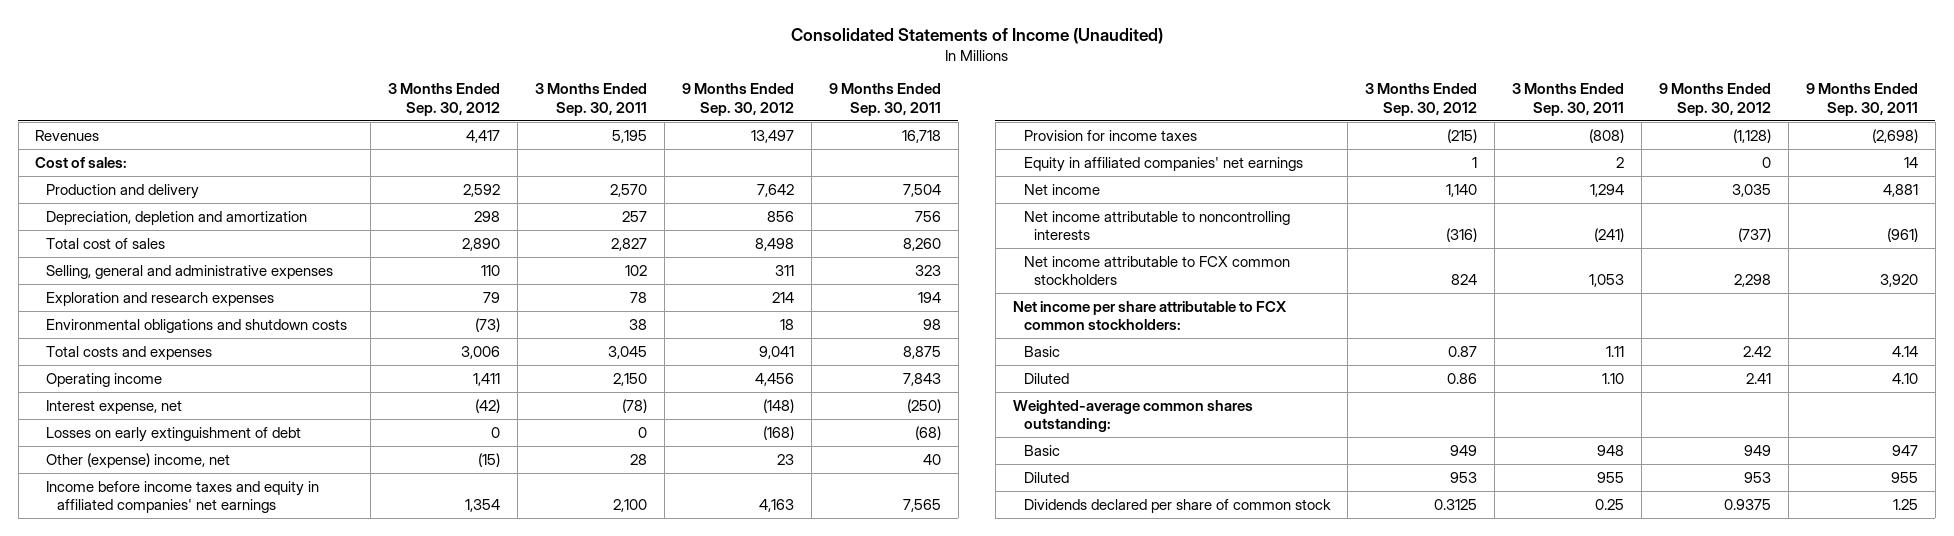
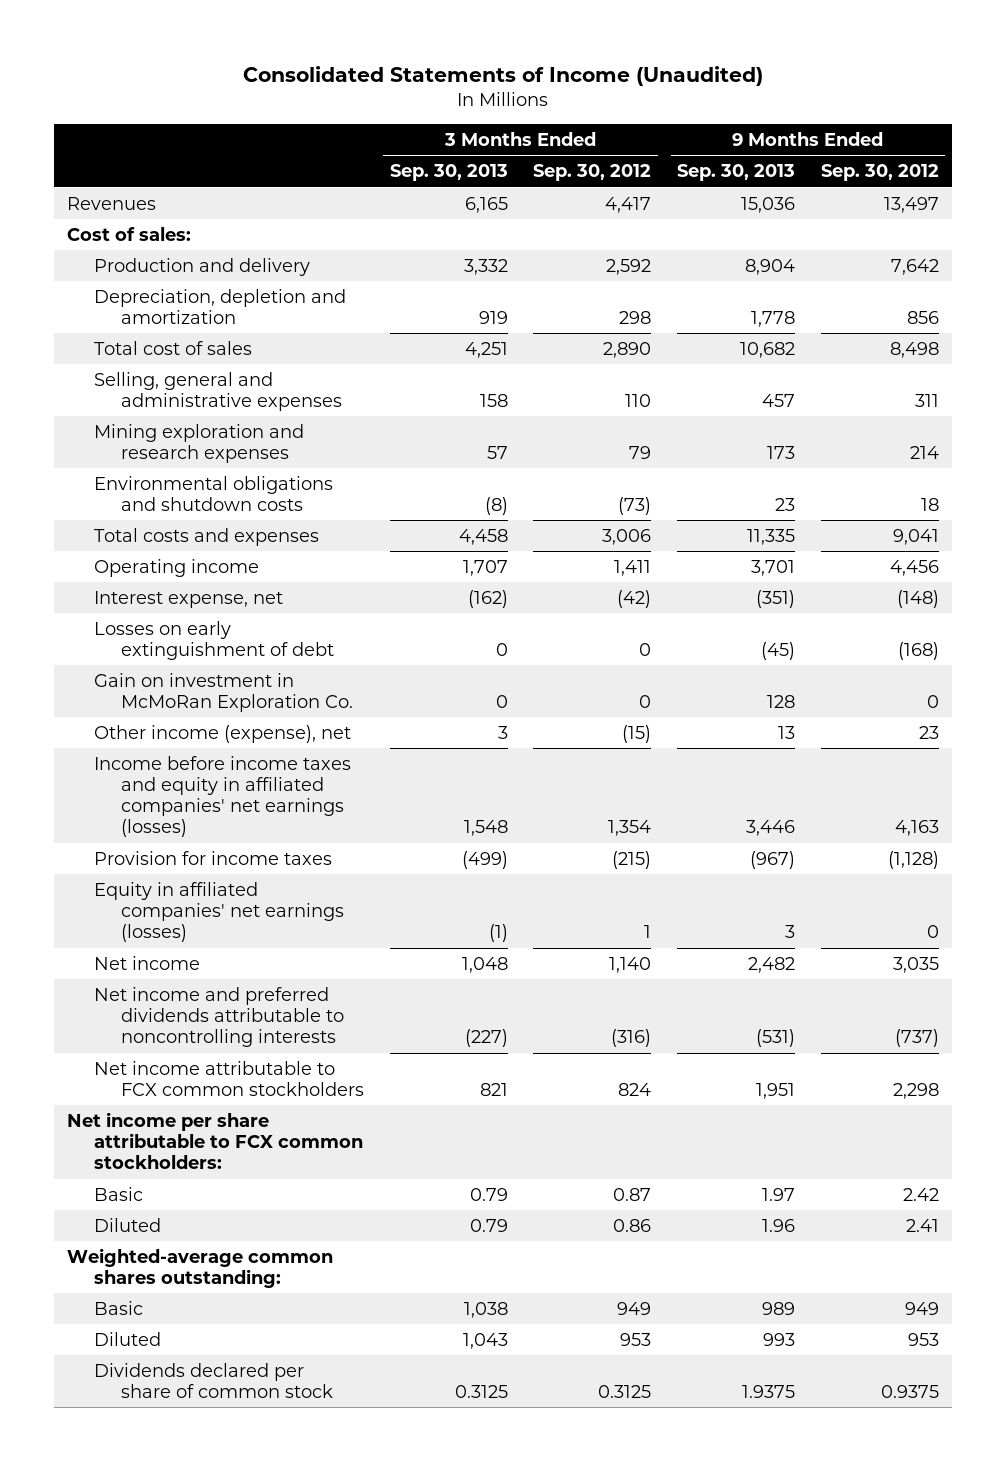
[535,83,648,116] 3 Months Ended Sep. 30, 2011 -> none
[828,83,941,116] 9 Months Ended Sep. 30, 2011 -> none
none -> [389,164,508,182] Sep. 30, 2013
none -> [677,164,796,182] Sep. 30, 2013
[46,291,275,306] Exploration and research expenses -> [94,423,305,464] Mining exploration and research expenses
none -> [94,672,353,713] Gain on investment in McMoRan Exploration Co.
[46,452,231,468] Other (expense) income, net -> [94,724,352,743] Other income (expense), net
[46,480,320,514] Income before income taxes and equity in affiliated companies' net earnings -> [94,755,352,838] Income before income taxes and equity in affiliated companies' net earnings (losses)
[1023,156,1303,172] Equity in affiliated companies' net earnings -> [94,881,344,943] Equity in affiliated companies' net earnings (losses)
[1023,210,1290,241] Net income attributable to noncontrolling interests -> [94,986,344,1048] Net income and preferred dividends attributable to noncontrolling interests

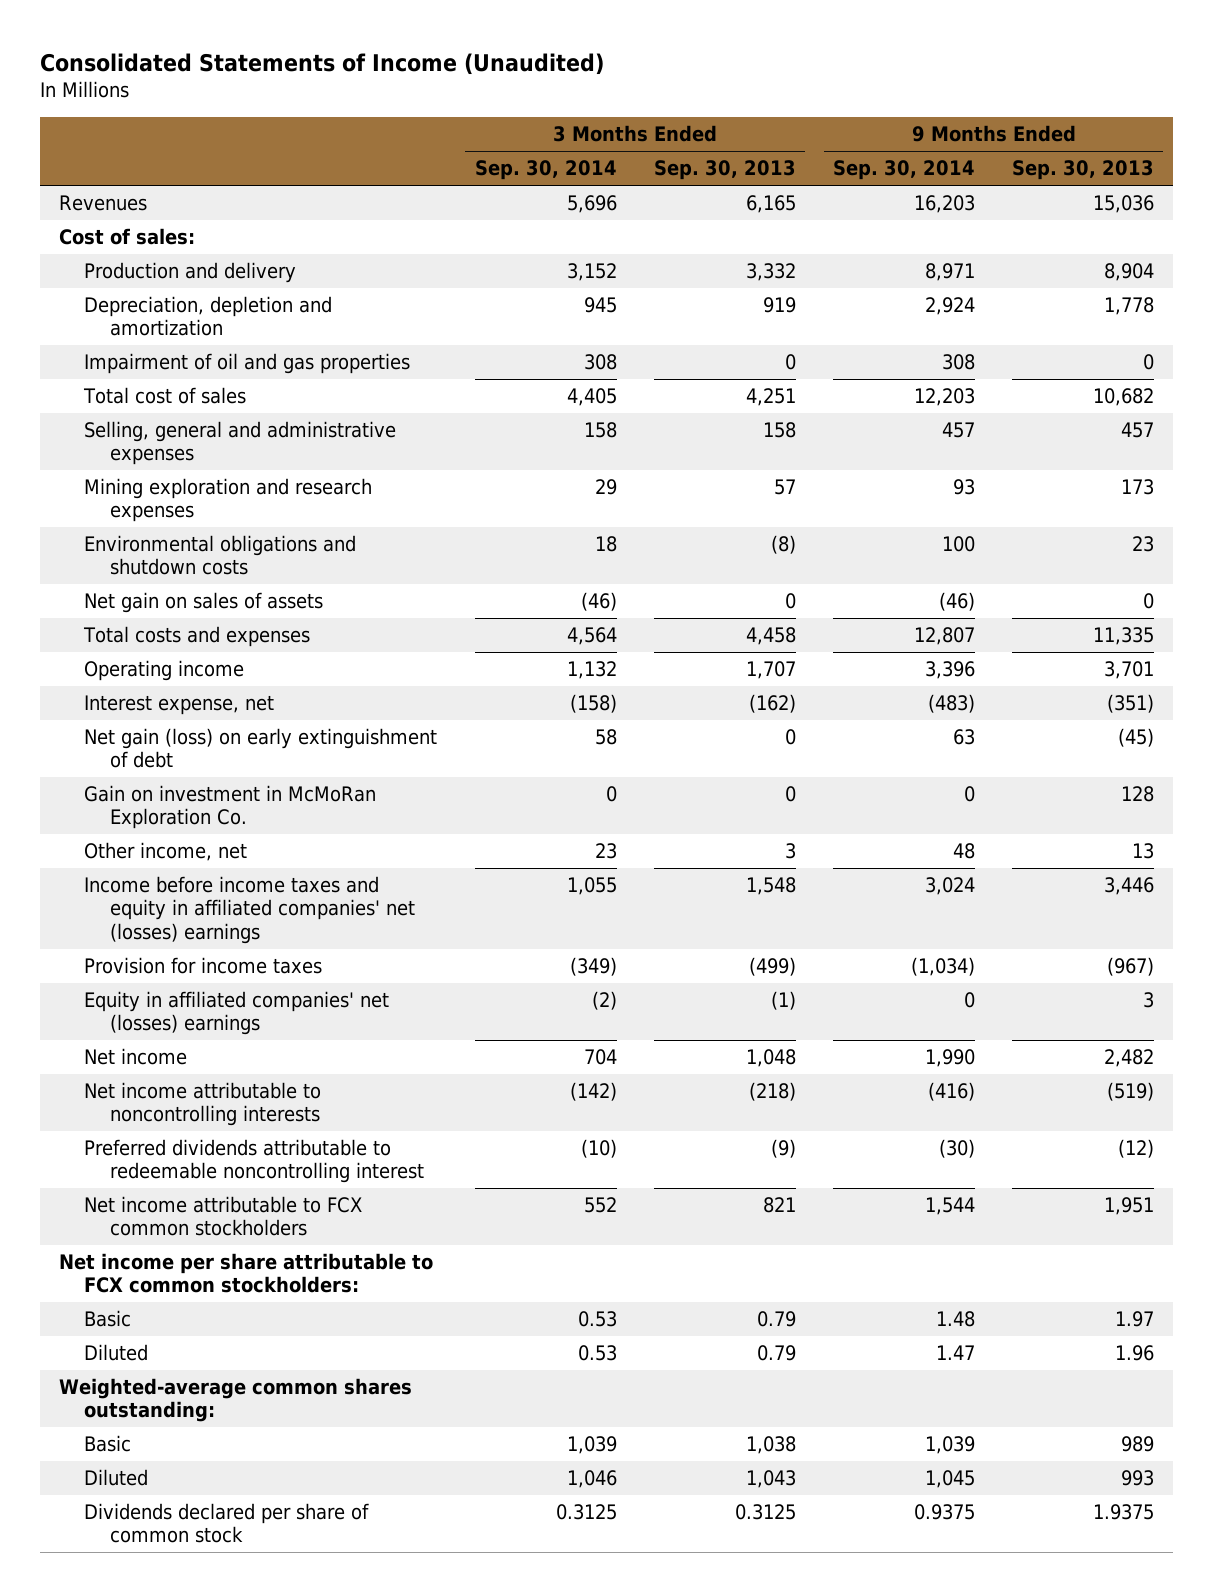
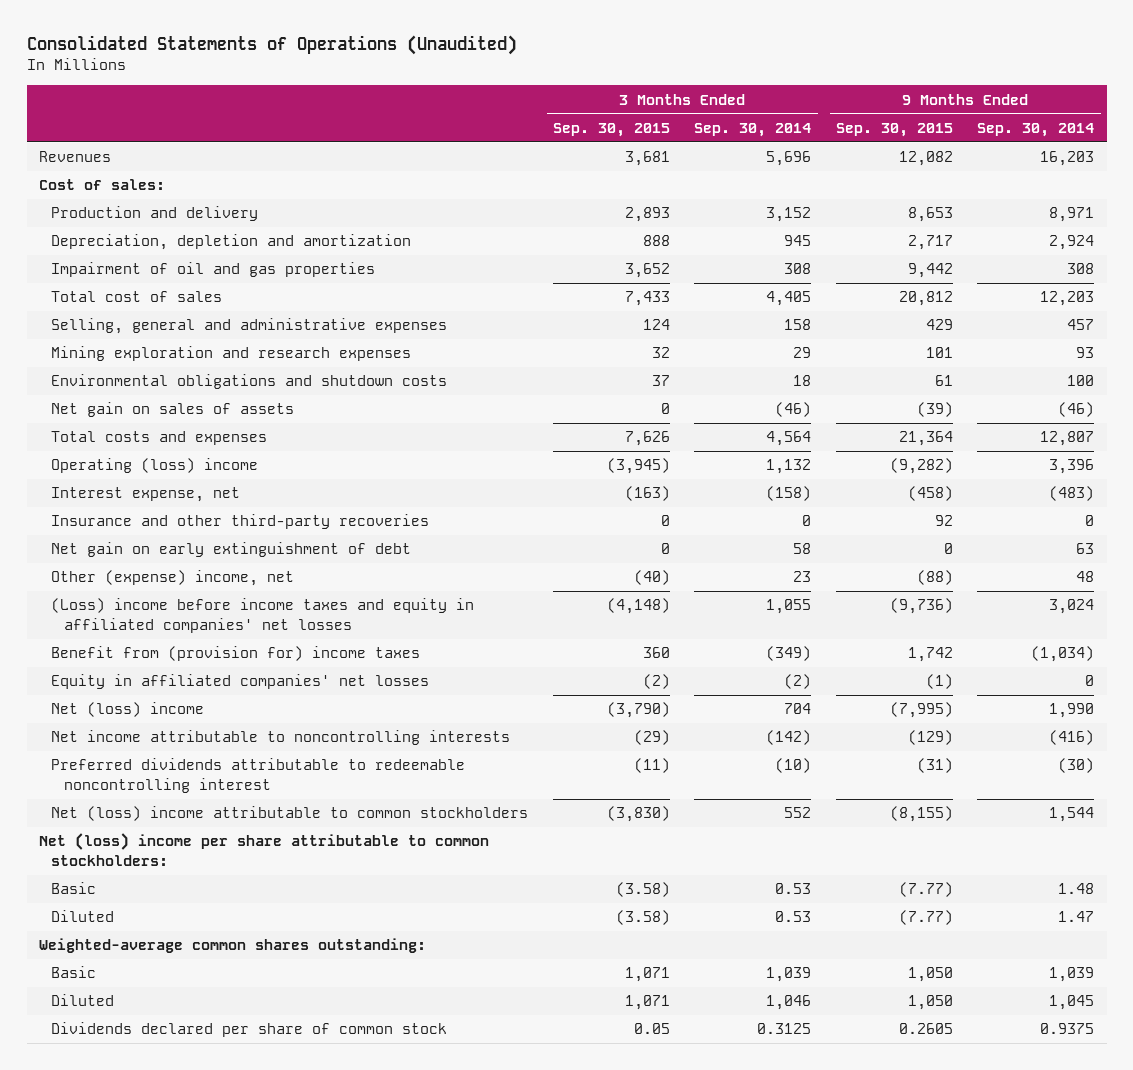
[40,52,605,75] Consolidated Statements of Income (Unaudited) -> [26,34,517,55] Consolidated Statements of Operations (Unaudited)
[653,160,796,181] Sep. 30, 2013 -> none
[1012,160,1155,181] Sep. 30, 2013 -> none
none -> [552,122,670,137] Sep. 30, 2015
none -> [835,122,953,137] Sep. 30, 2015
[84,660,245,682] Operating income -> [51,458,259,474] Operating (loss) income
[84,785,377,830] Gain on investment in McMoRan Exploration Co. -> none
none -> [51,514,430,530] Insurance and other third-party recoveries
[84,728,438,769] Net gain (loss) on early extinguishment of debt -> [51,542,412,558] Net gain on early extinguishment of debt
[84,842,248,862] Other income, net -> [51,570,295,587] Other (expense) income, net
[84,876,416,944] Income before income taxes and equity in affiliated companies' net (losses) earnings -> [51,598,475,633] (Loss) income before income taxes and equity in affiliated companies' net losses
[84,957,323,975] Provision for income taxes -> [51,646,421,662] Benefit from (provision for) income taxes
[84,991,390,1036] Equity in affiliated companies' net (losses) earnings -> [51,674,430,690] Equity in affiliated companies' net losses
[84,1048,188,1066] Net income -> [51,702,205,718] Net (loss) income
[84,1196,363,1237] Net income attributable to FCX common stockholders -> [51,806,529,822] Net (loss) income attributable to common stockholders
[58,1253,433,1294] Net income per share attributable to FCX common stockholders: -> [38,833,489,866] Net (loss) income per share attributable to common stockholders:

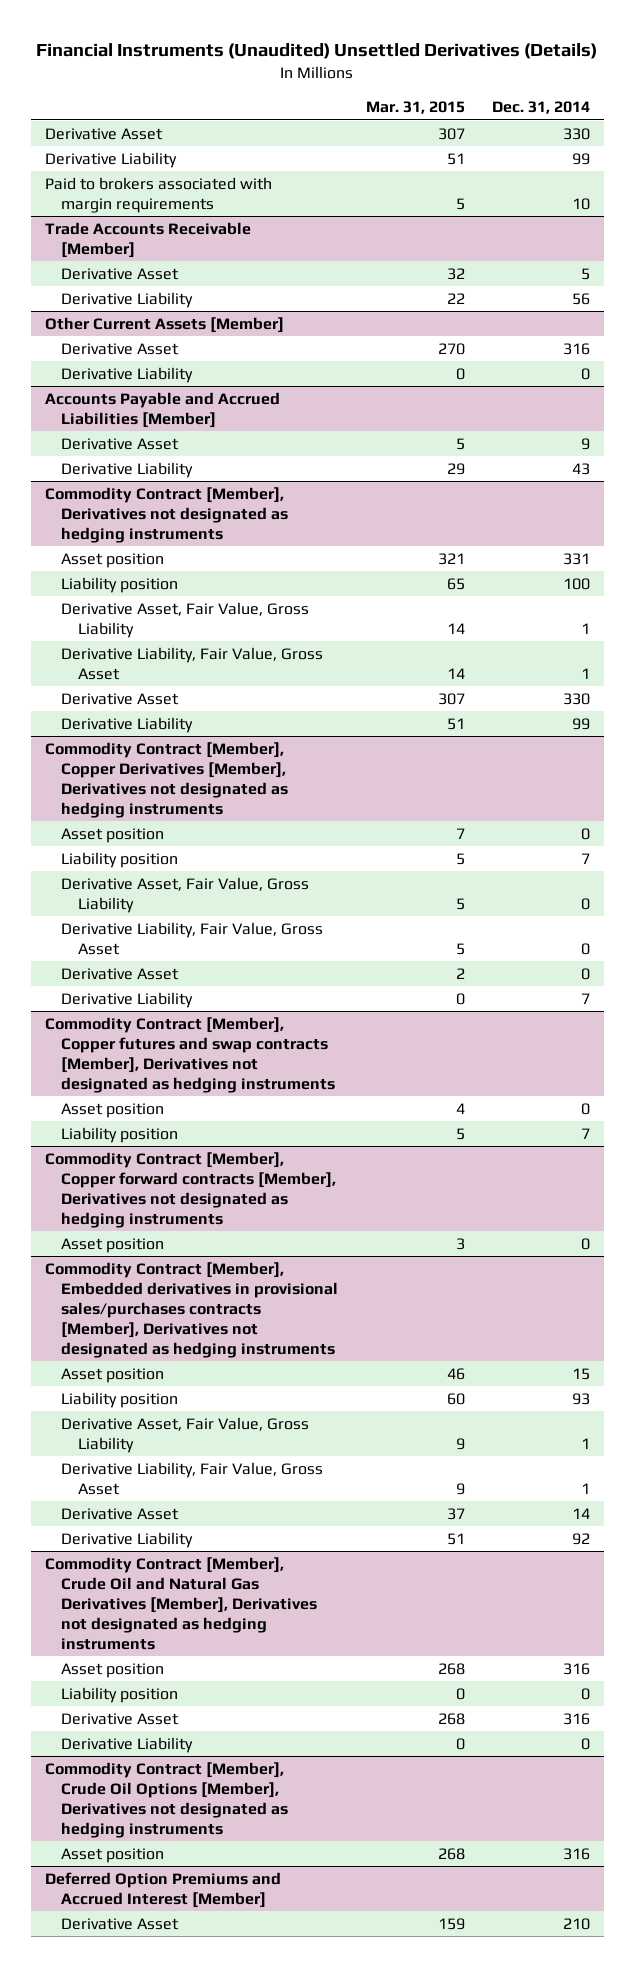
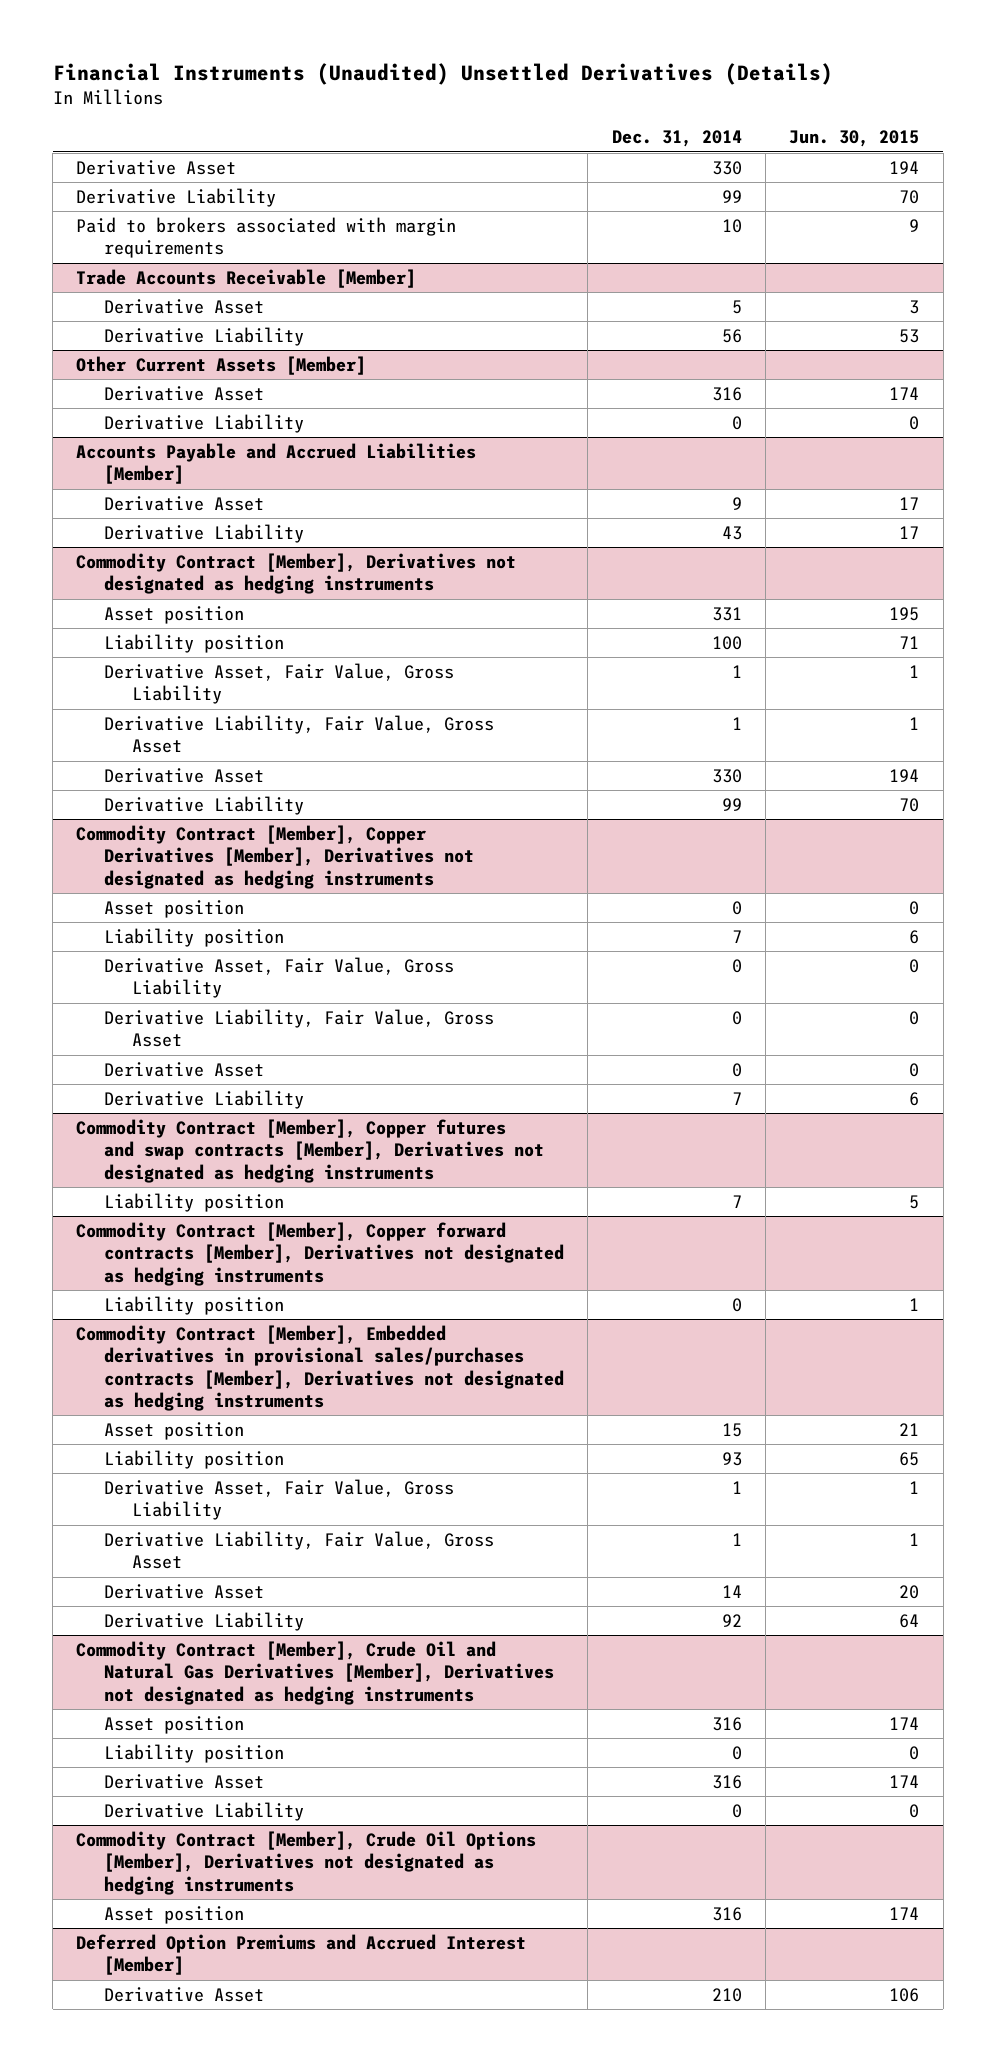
[365,101,465,115] Mar. 31, 2015 -> none
none -> [789,130,920,148] Jun. 30, 2015
[61,1102,165,1118] Asset position -> none
[61,1237,165,1253] Asset position -> none
none -> [103,1295,284,1315] Liability position

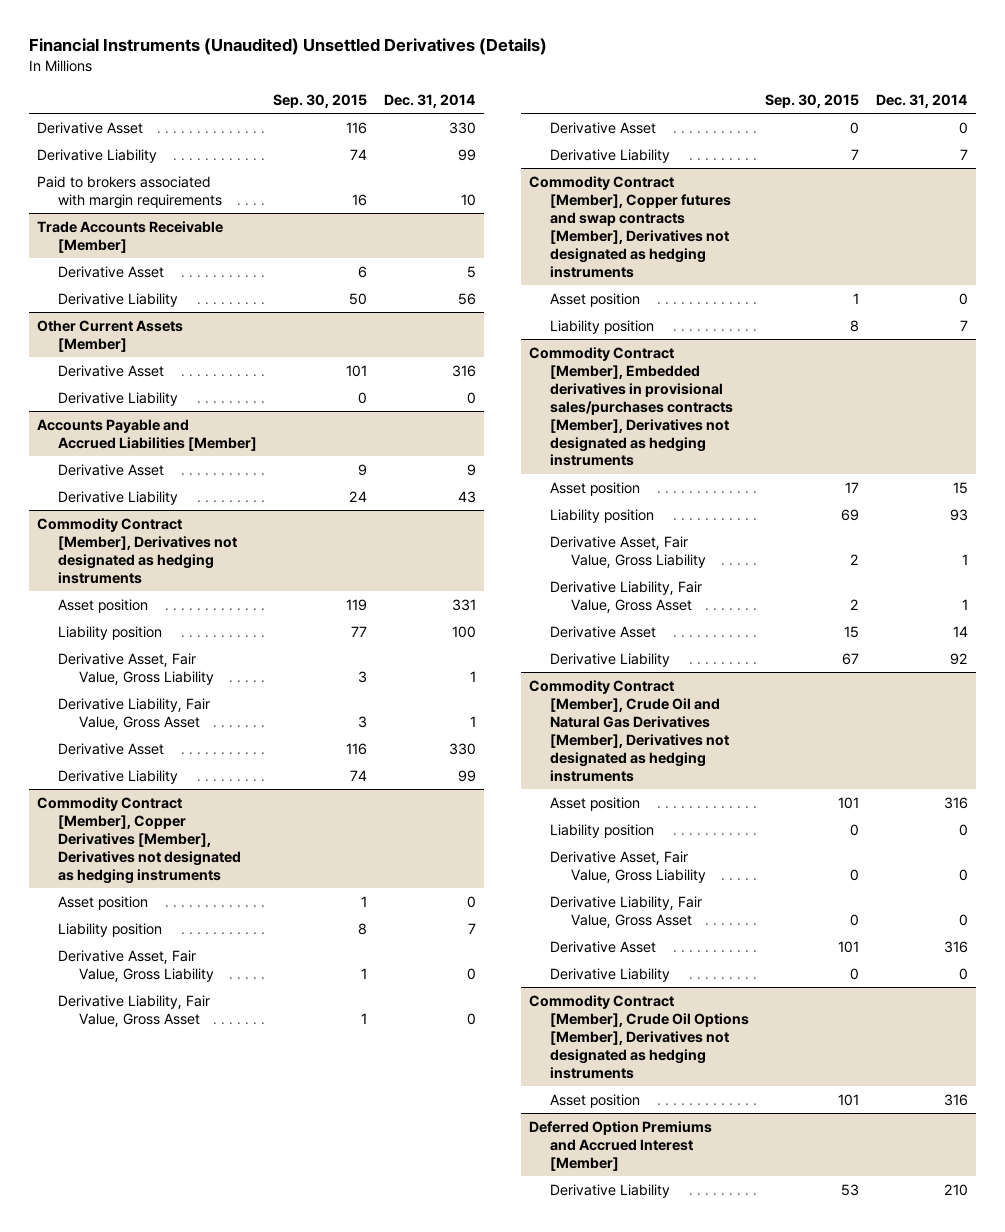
[789,130,920,148] Jun. 30, 2015 -> none
none -> [273,93,368,108] Sep. 30, 2015
none -> [549,292,640,307] Asset position
[76,1221,564,1286] Commodity Contract [Member], Copper forward contracts [Member], Derivatives not designated as hedging instruments -> none
[103,1295,284,1315] Liability position -> none
none -> [549,850,706,883] Derivative Asset, Fair Value, Gross Liability
none -> [549,895,702,928] Derivative Liability, Fair Value, Gross Asset
[103,1986,264,2002] Derivative Asset -> none
none -> [549,1183,670,1198] Derivative Liability

